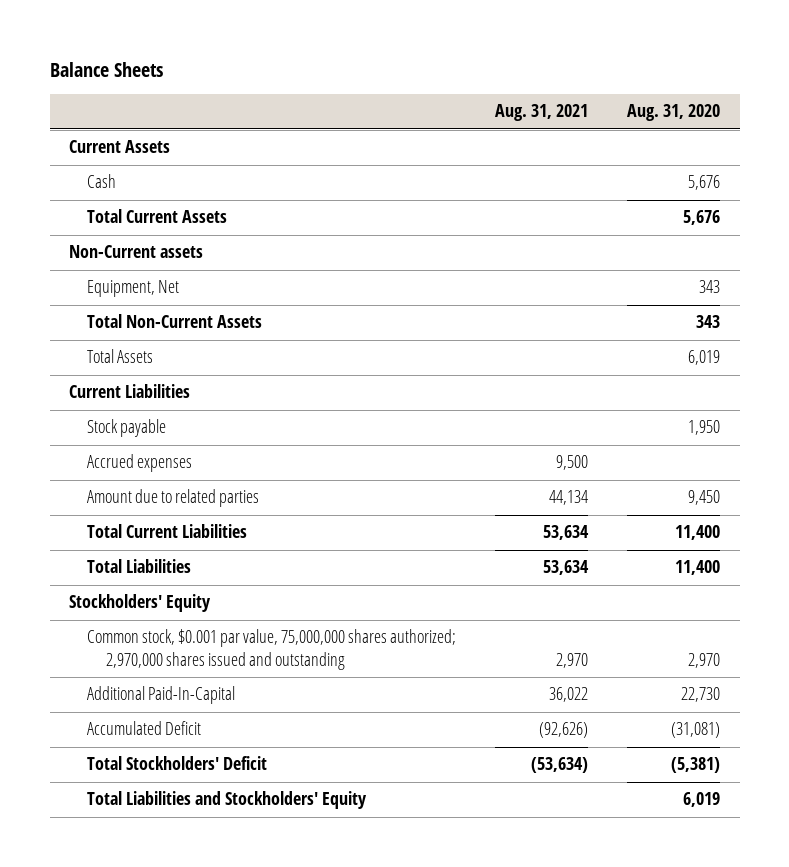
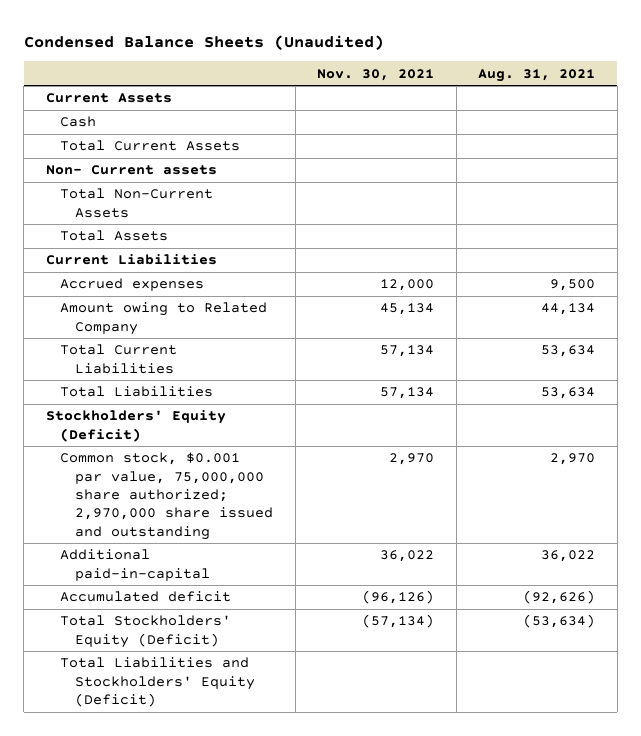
[49,61,163,77] Balance Sheets -> [23,34,384,50] Condensed Balance Sheets (Unaudited)
[627,104,721,122] Aug. 31, 2020 -> none
none -> [317,68,435,81] Nov. 30, 2021
[87,280,180,298] Equipment, Net -> none
[69,245,204,259] Non-Current assets -> [45,165,217,176] Non- Current assets
[87,419,167,438] Stock payable -> none
[87,489,260,508] Amount due to related parties -> [60,302,268,335] Amount owing to Related Company
[69,594,212,613] Stockholders' Equity -> [45,410,226,442] Stockholders' Equity (Deficit)
[87,629,457,670] Common stock, $0.001 par value, 75,000,000 shares authorized; 2,970,000 shares issued and outstanding -> [60,452,273,540] Common stock, $0.001 par value, 75,000,000 share authorized; 2,970,000 share issued and outstanding
[87,686,236,705] Additional Paid-In-Capital -> [60,549,210,581] Additional paid-in-capital
[87,721,202,736] Accumulated Deficit -> [60,591,232,603] Accumulated deficit
[87,756,268,771] Total Stockholders' Deficit -> [60,615,232,648] Total Stockholders' Equity (Deficit)
[87,791,368,810] Total Liabilities and Stockholders' Equity -> [60,657,255,707] Total Liabilities and Stockholders' Equity (Deficit)

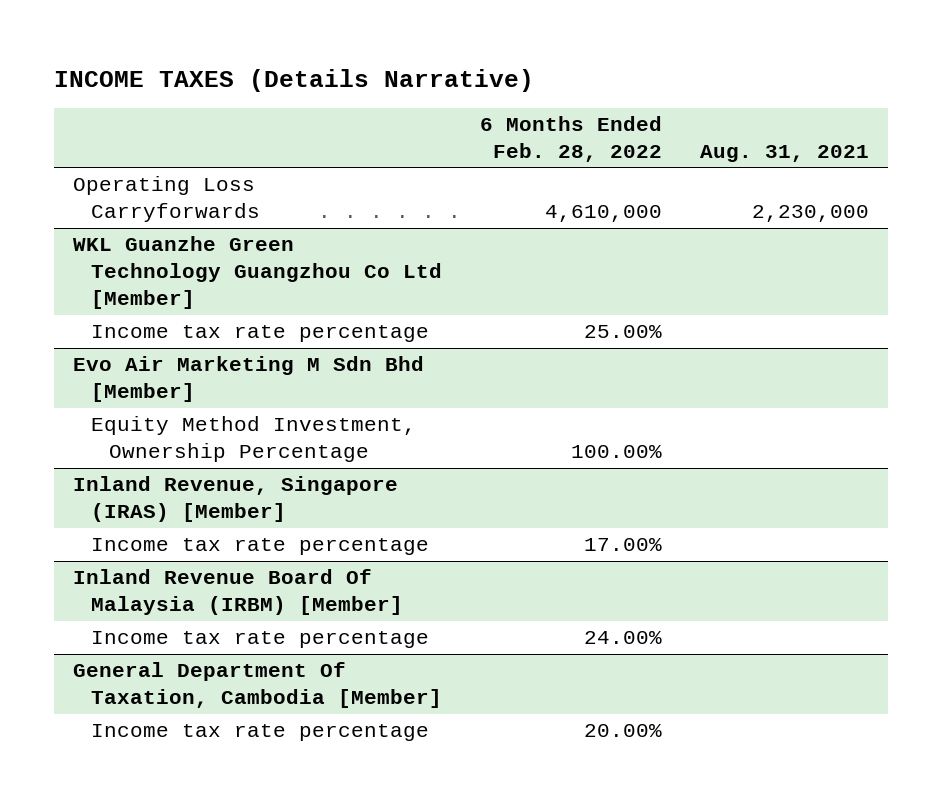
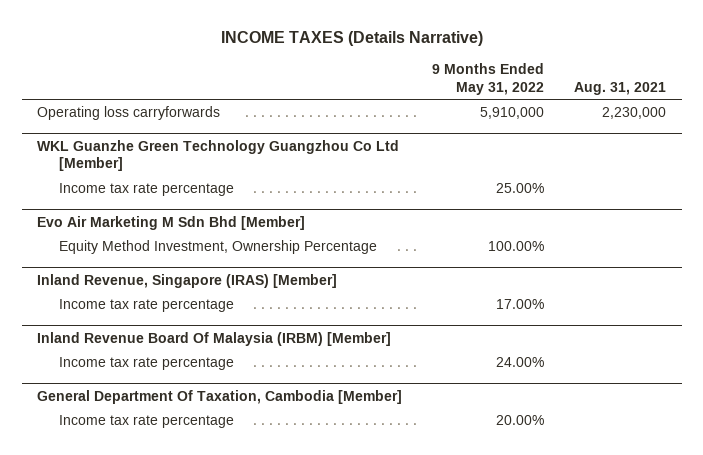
[480,116,663,163] 6 Months Ended Feb. 28, 2022 -> none
none -> [432,63,545,95] 9 Months Ended May 31, 2022
[72,176,261,223] Operating Loss Carryforwards -> [36,106,220,121] Operating loss carryforwards

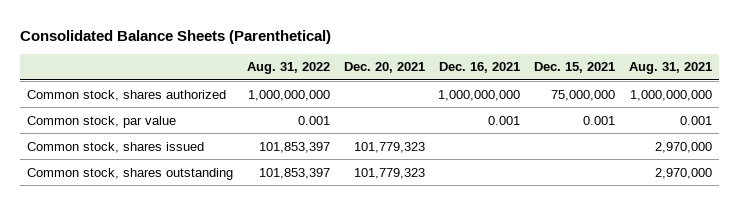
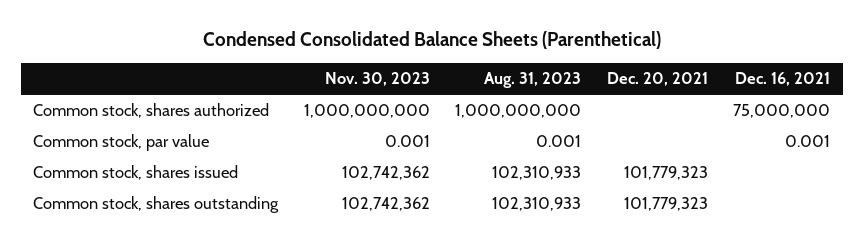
[20,29,332,44] Consolidated Balance Sheets (Parenthetical) -> [202,31,661,50] Condensed Consolidated Balance Sheets (Parenthetical)
[246,62,330,75] Aug. 31, 2022 -> none
[534,62,616,74] Dec. 15, 2021 -> none
[628,62,712,75] Aug. 31, 2021 -> none
none -> [324,72,430,87] Nov. 30, 2023
none -> [484,72,582,89] Aug. 31, 2023
[438,89,521,101] 1,000,000,000 -> [733,104,831,119] 75,000,000

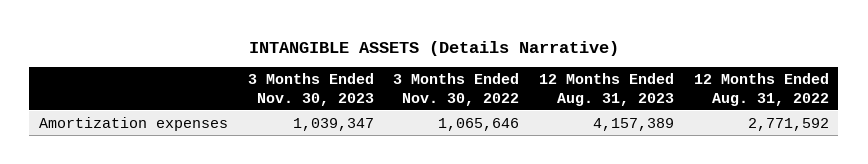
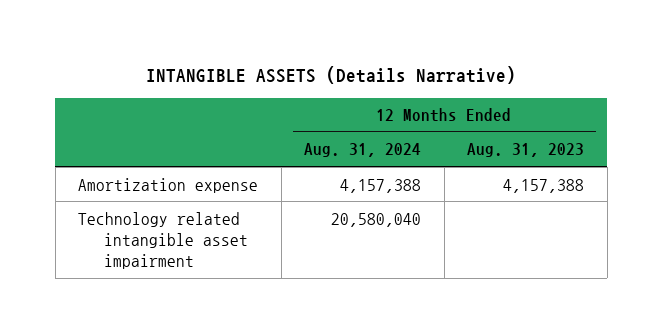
[247,73,374,106] 3 Months Ended Nov. 30, 2023 -> none
[393,73,520,106] 3 Months Ended Nov. 30, 2022 -> none
[693,73,829,106] 12 Months Ended Aug. 31, 2022 -> none
none -> [304,143,422,158] Aug. 31, 2024
[39,116,229,131] Amortization expenses -> [78,177,259,193] Amortization expense
[592,117,674,131] 4,157,389 -> [503,178,585,193] 4,157,388
none -> [78,211,249,269] Technology related intangible asset impairment

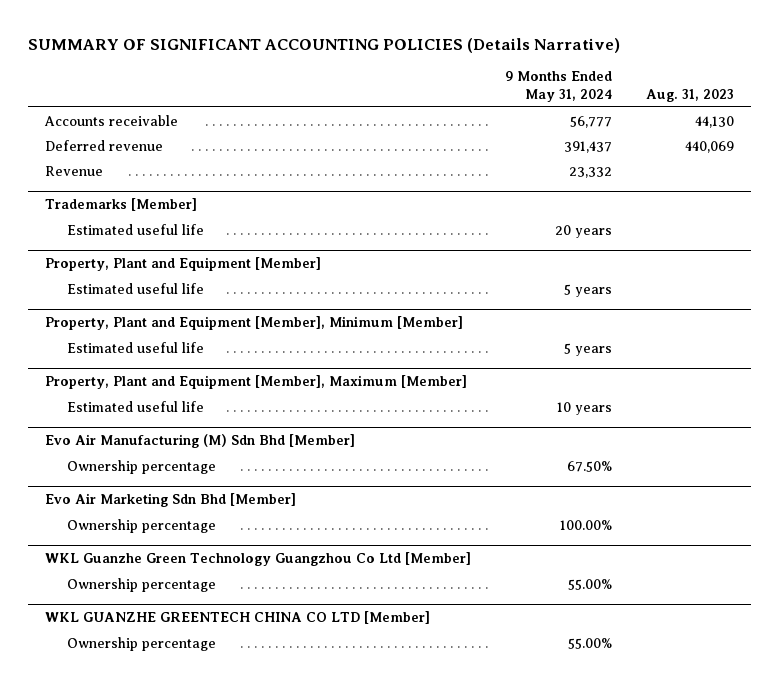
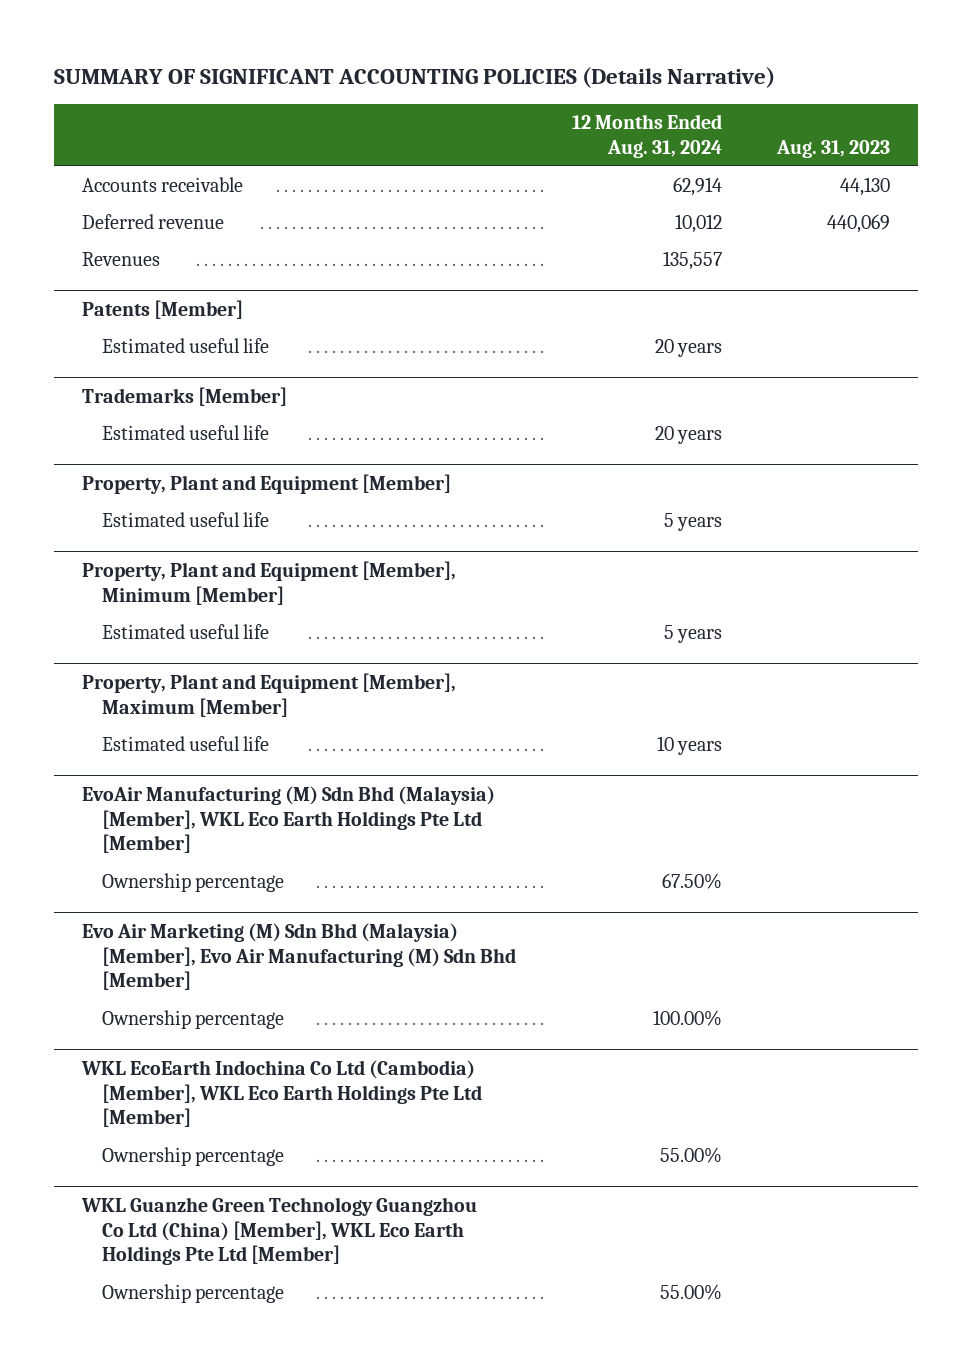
[505,71,613,103] 9 Months Ended May 31, 2024 -> none
none -> [571,113,722,158] 12 Months Ended Aug. 31, 2024
[44,165,103,176] Revenue -> [81,252,160,267] Revenues
none -> [81,299,243,319] Patents [Member]
none -> [101,338,269,354] Estimated useful life
none -> [81,785,495,854] EvoAir Manufacturing (M) Sdn Bhd (Malaysia) [Member], WKL Eco Earth Holdings Pte Ltd [Member]
none -> [101,873,284,893] Ownership percentage
[44,434,355,449] Evo Air Manufacturing (M) Sdn Bhd [Member] -> [81,922,516,991] Evo Air Marketing (M) Sdn Bhd (Malaysia) [Member], Evo Air Manufacturing (M) Sdn Bhd [Member]
[44,493,296,508] Evo Air Marketing Sdn Bhd [Member] -> none
[66,518,216,533] Ownership percentage -> none
none -> [80,1059,482,1128] WKL EcoEarth Indochina Co Ltd (Cambodia) [Member], WKL Eco Earth Holdings Pte Ltd [Member]
none -> [101,1147,284,1167] Ownership percentage
[44,552,471,567] WKL Guanzhe Green Technology Guangzhou Co Ltd [Member] -> [80,1196,477,1266] WKL Guanzhe Green Technology Guangzhou Co Ltd (China) [Member], WKL Eco Earth Holdings Pte Ltd [Member]
[44,611,430,625] WKL GUANZHE GREENTECH CHINA CO LTD [Member] -> none
[66,636,216,651] Ownership percentage -> none

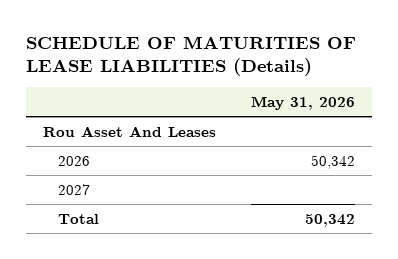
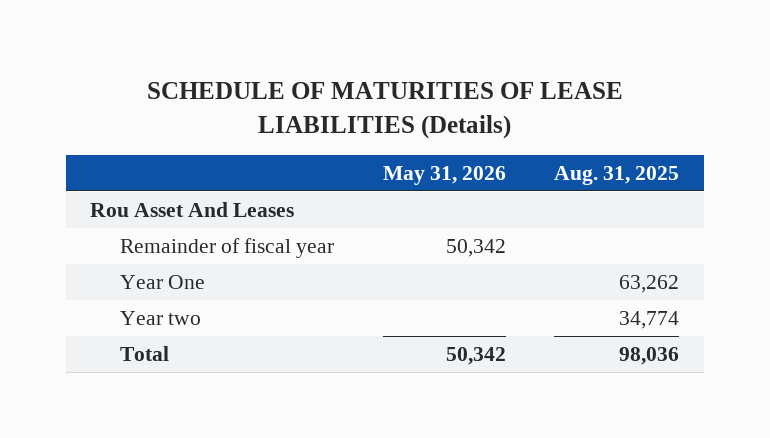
none -> [554,165,680,185] Aug. 31, 2025
[58,155,91,166] 2026 -> [120,238,335,259] Remainder of fiscal year
[58,183,91,195] 2027 -> [120,275,206,290] Year One
none -> [120,311,202,326] Year two

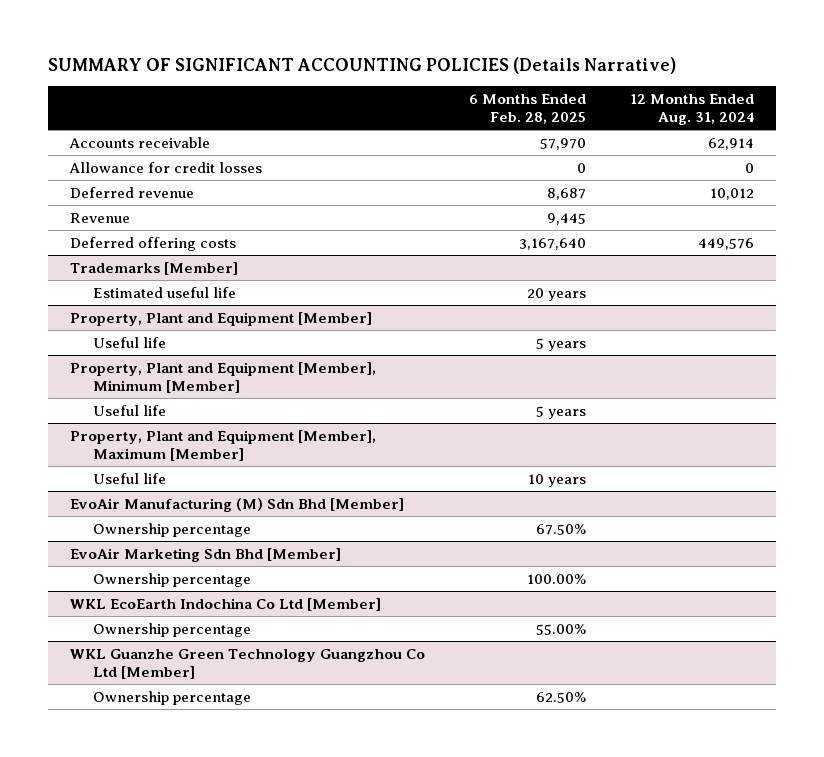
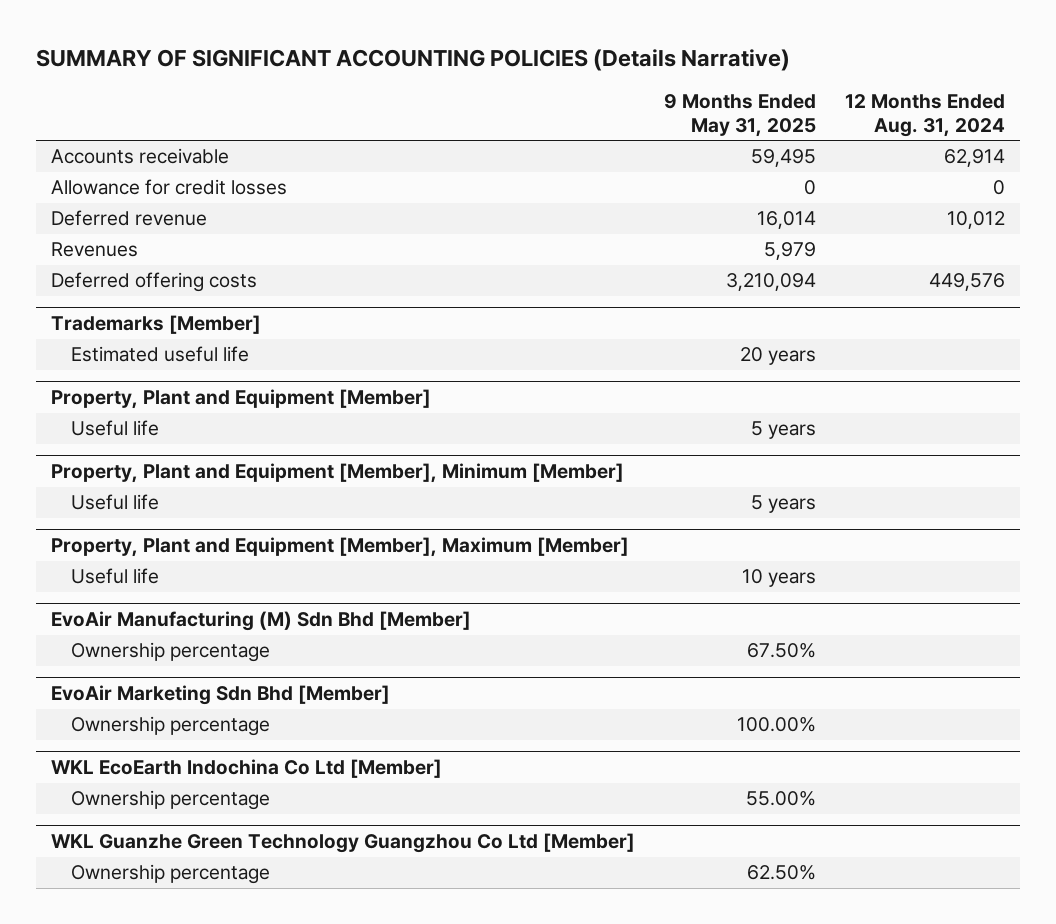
[469,93,587,125] 6 Months Ended Feb. 28, 2025 -> none
none -> [663,94,816,137] 9 Months Ended May 31, 2025
[70,212,131,223] Revenue -> [50,242,138,258] Revenues

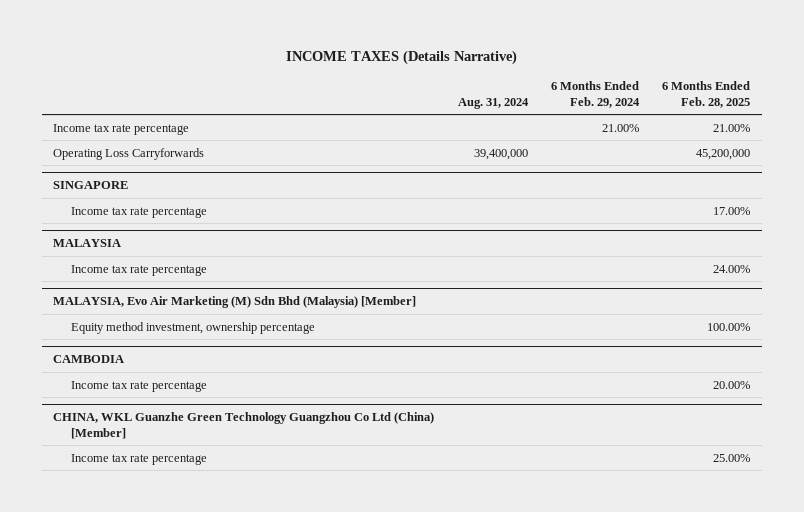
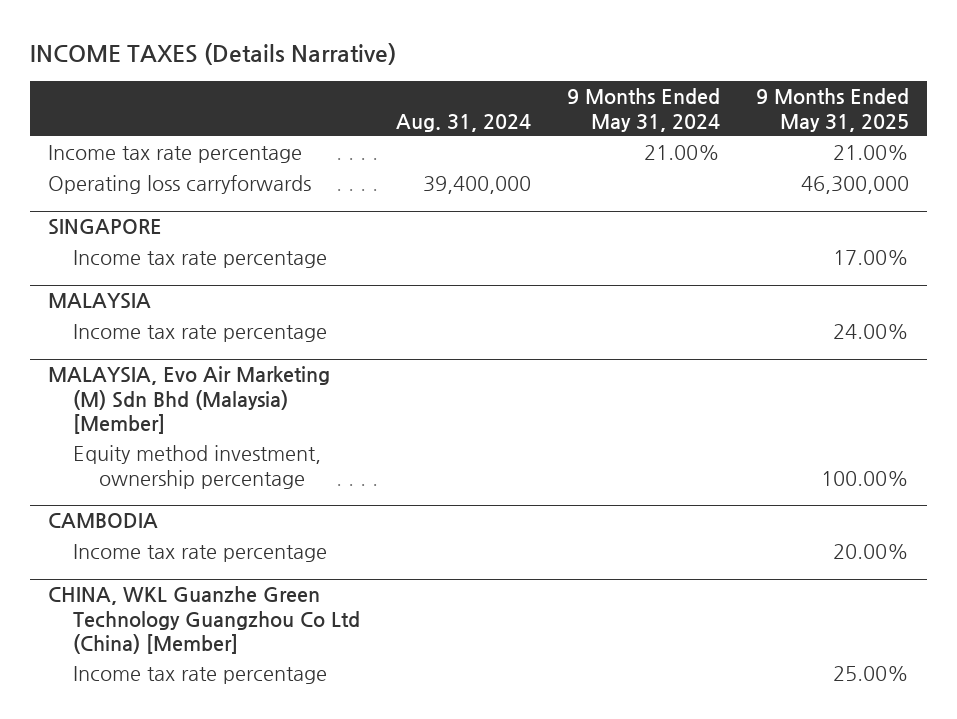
[551,81,641,109] 6 Months Ended Feb. 29, 2024 -> none
[662,81,751,109] 6 Months Ended Feb. 28, 2025 -> none
none -> [567,88,721,132] 9 Months Ended May 31, 2024
none -> [756,88,910,132] 9 Months Ended May 31, 2025
[53,147,205,160] Operating Loss Carryforwards -> [48,175,312,195] Operating loss carryforwards

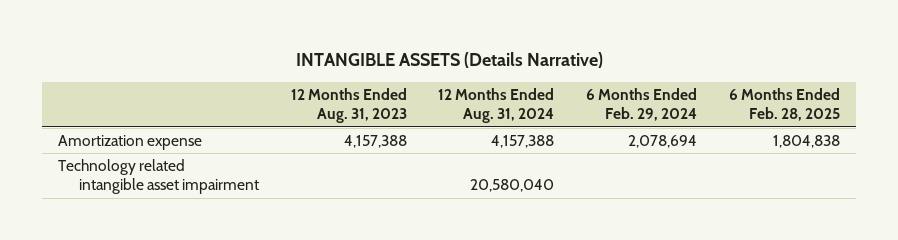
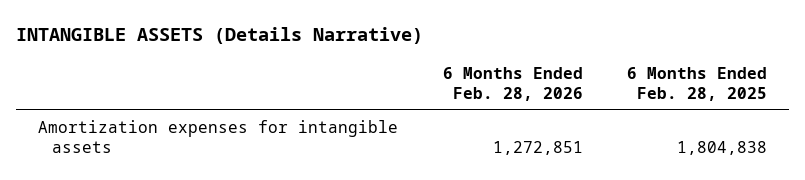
[290,87,407,124] 12 Months Ended Aug. 31, 2023 -> none
[438,87,555,124] 12 Months Ended Aug. 31, 2024 -> none
[586,87,698,122] 6 Months Ended Feb. 29, 2024 -> none
none -> [442,67,583,102] 6 Months Ended Feb. 28, 2026
[58,158,259,195] Technology related intangible asset impairment -> none
[58,134,203,150] Amortization expense -> [38,120,399,154] Amortization expenses for intangible assets

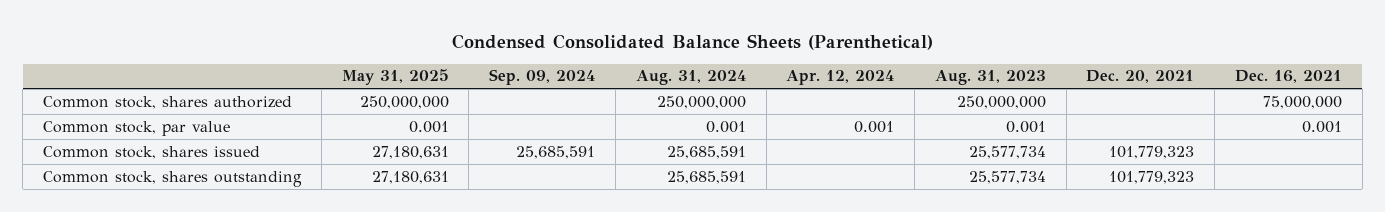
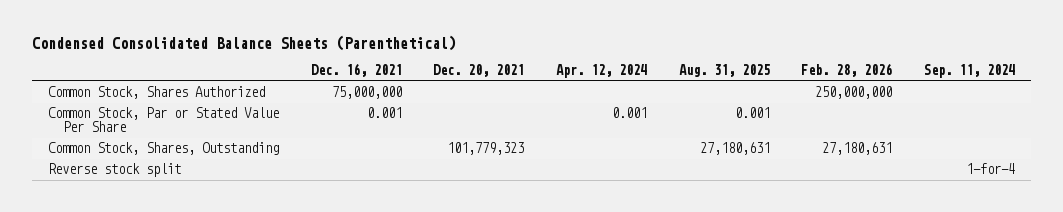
[341,69,449,86] May 31, 2025 -> none
[489,69,596,86] Sep. 09, 2024 -> none
[635,70,746,86] Aug. 31, 2024 -> none
[934,70,1046,86] Aug. 31, 2023 -> none
none -> [678,64,770,78] Aug. 31, 2025
none -> [801,63,893,78] Feb. 28, 2026
none -> [924,64,1016,79] Sep. 11, 2024
[43,145,261,159] Common stock, shares issued -> none
[43,95,293,109] Common stock, shares authorized -> [47,86,265,100] Common Stock, Shares Authorized
[43,120,231,136] Common stock, par value -> [47,107,279,133] Common Stock, Par or Stated Value Per Share
[43,170,303,187] Common stock, shares outstanding -> [47,142,279,156] Common Stock, Shares, Outstanding
none -> [47,163,181,178] Reverse stock split

